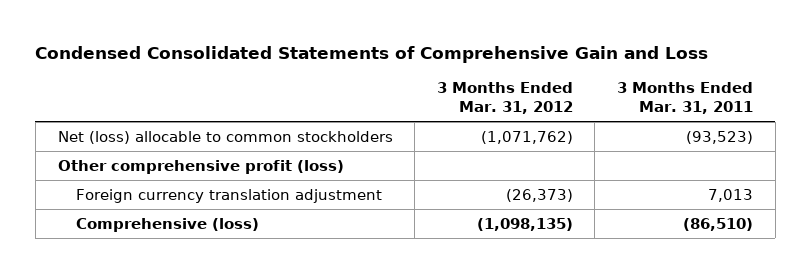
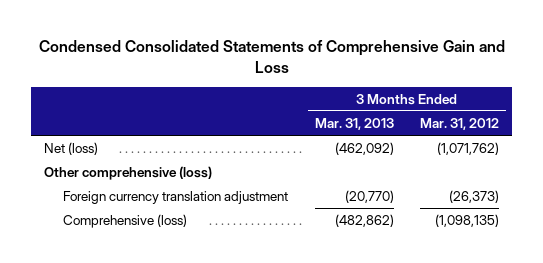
[617,82,754,115] 3 Months Ended Mar. 31, 2011 -> none
none -> [314,118,394,131] Mar. 31, 2013
[57,130,393,144] Net (loss) allocable to common stockholders -> [44,142,99,156] Net (loss)
[57,159,344,174] Other comprehensive profit (loss) -> [44,166,213,181] Other comprehensive (loss)

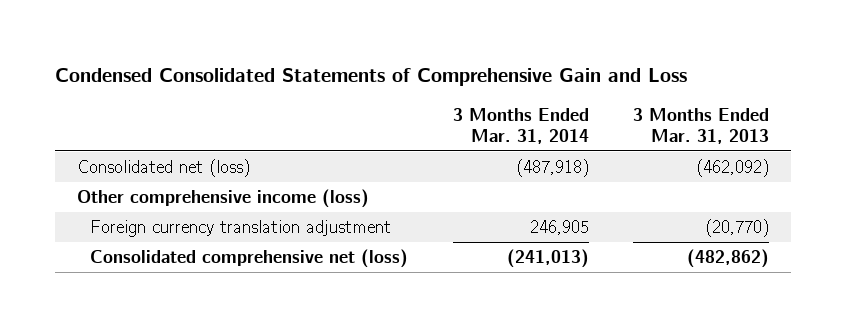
[420,118,500,131] Mar. 31, 2012 -> none
none -> [452,107,589,144] 3 Months Ended Mar. 31, 2014
[44,142,99,156] Net (loss) -> [77,159,251,178] Consolidated net (loss)
[44,166,213,181] Other comprehensive (loss) -> [77,189,370,209] Other comprehensive income (loss)
[63,214,188,229] Comprehensive (loss) -> [90,249,409,269] Consolidated comprehensive net (loss)

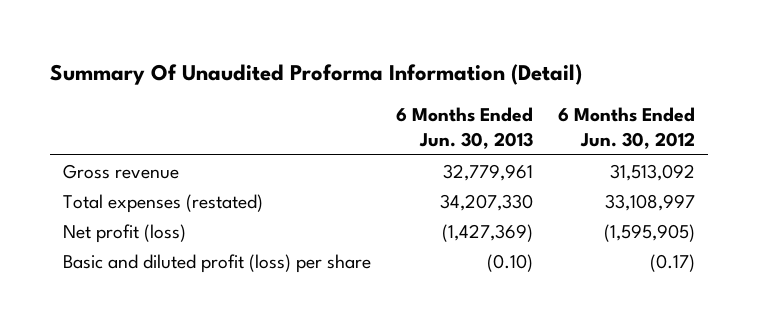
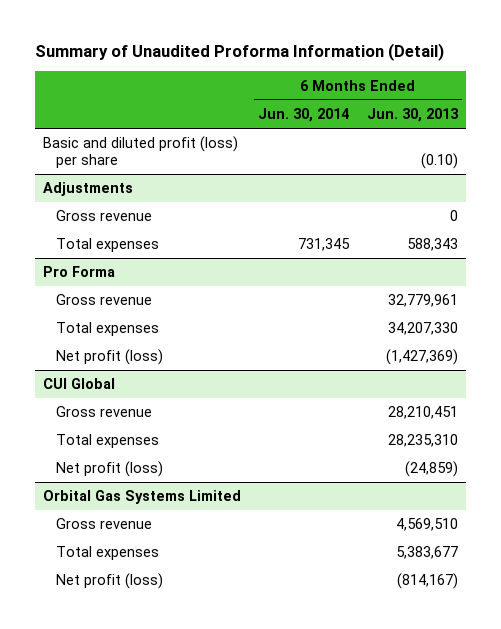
[50,64,583,86] Summary Of Unaudited Proforma Information (Detail) -> [34,42,444,61] Summary of Unaudited Proforma Information (Detail)
[558,107,696,149] 6 Months Ended Jun. 30, 2012 -> none
none -> [258,107,350,122] Jun. 30, 2014
[62,253,371,273] Basic and diluted profit (loss) per share -> [43,136,239,169] Basic and diluted profit (loss) per share
none -> [43,182,134,197] Adjustments
none -> [55,210,152,222] Gross revenue
none -> [55,238,159,253] Total expenses
none -> [43,266,116,278] Pro Forma
[62,193,263,213] Total expenses (restated) -> [55,322,159,337] Total expenses
none -> [43,378,116,390] CUI Global
none -> [55,406,152,418] Gross revenue
none -> [55,434,159,449] Total expenses
none -> [55,461,163,478] Net profit (loss)
none -> [43,490,242,505] Orbital Gas Systems Limited
none -> [55,518,152,530] Gross revenue
none -> [55,546,159,561] Total expenses
none -> [55,573,163,590] Net profit (loss)

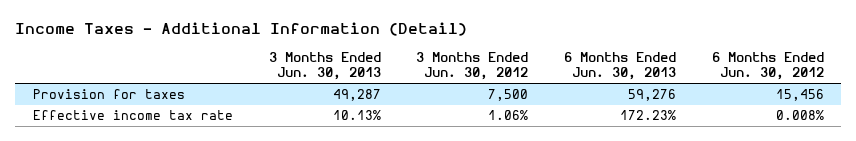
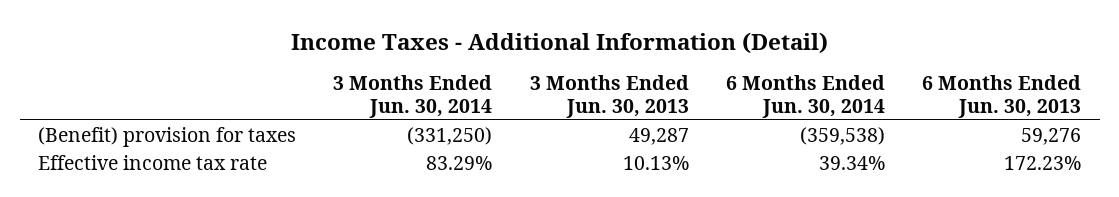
[416,52,529,81] 3 Months Ended Jun. 30, 2012 -> none
[711,52,824,81] 6 Months Ended Jun. 30, 2012 -> none
none -> [333,75,493,118] 3 Months Ended Jun. 30, 2014
none -> [725,75,885,118] 6 Months Ended Jun. 30, 2014
[32,89,185,100] Provision for taxes -> [38,127,297,148] (Benefit) provision for taxes

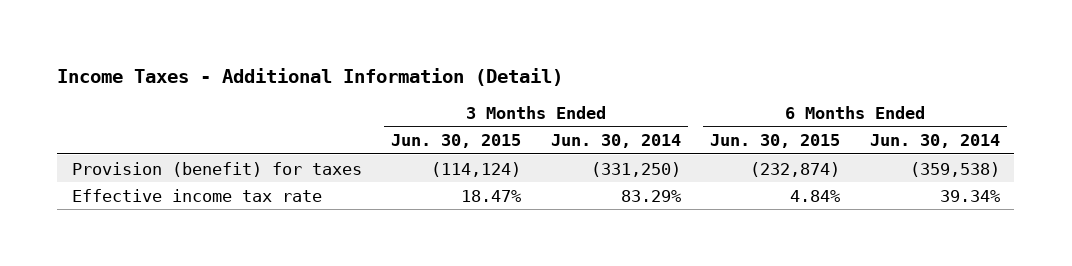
[529,75,689,118] 3 Months Ended Jun. 30, 2013 -> none
[922,75,1082,118] 6 Months Ended Jun. 30, 2013 -> none
none -> [391,134,522,149] Jun. 30, 2015
none -> [710,134,841,149] Jun. 30, 2015
[38,127,297,148] (Benefit) provision for taxes -> [71,161,362,177] Provision (benefit) for taxes

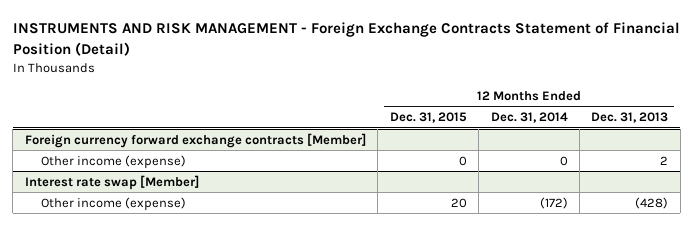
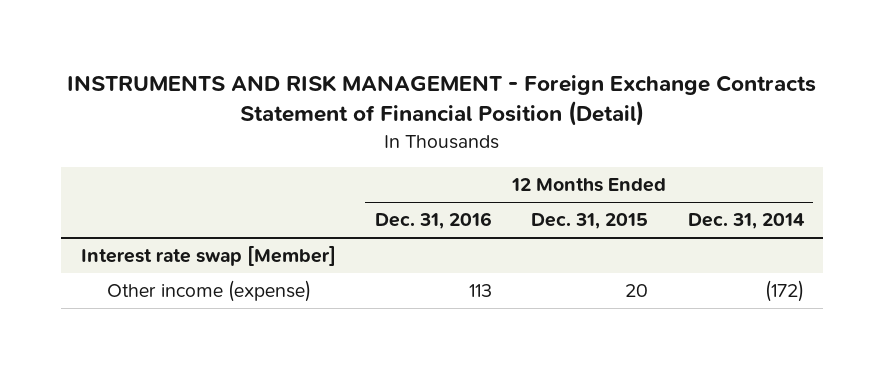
[591,112,669,124] Dec. 31, 2013 -> none
none -> [375,212,493,230] Dec. 31, 2016
[24,132,366,148] Foreign currency forward exchange contracts [Member] -> none
[40,154,186,169] Other income (expense) -> none

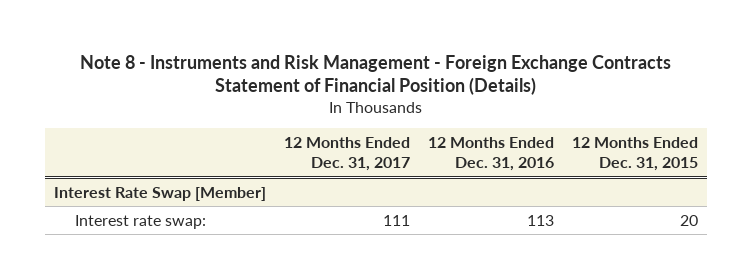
[67,75,817,127] INSTRUMENTS AND RISK MANAGEMENT - Foreign Exchange Contracts Statement of Financial Position (Detail) -> [80,54,672,96] Note 8 - Instruments and Risk Management - Foreign Exchange Contracts Statement of Financial Position (Details)
[687,213,805,230] Dec. 31, 2014 -> none
none -> [283,137,410,171] 12 Months Ended Dec. 31, 2017
[80,245,336,267] Interest rate swap [Member] -> [53,186,266,201] Interest Rate Swap [Member]
[107,280,312,303] Other income (expense) -> [75,214,207,229] Interest rate swap:

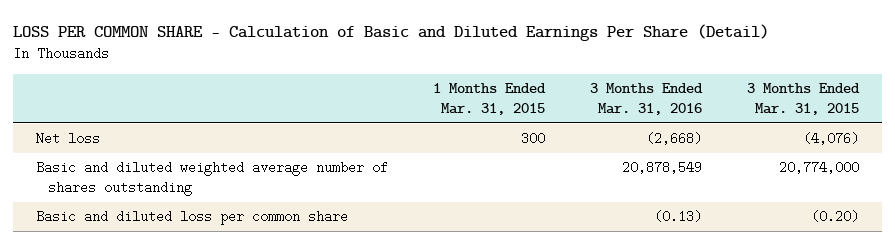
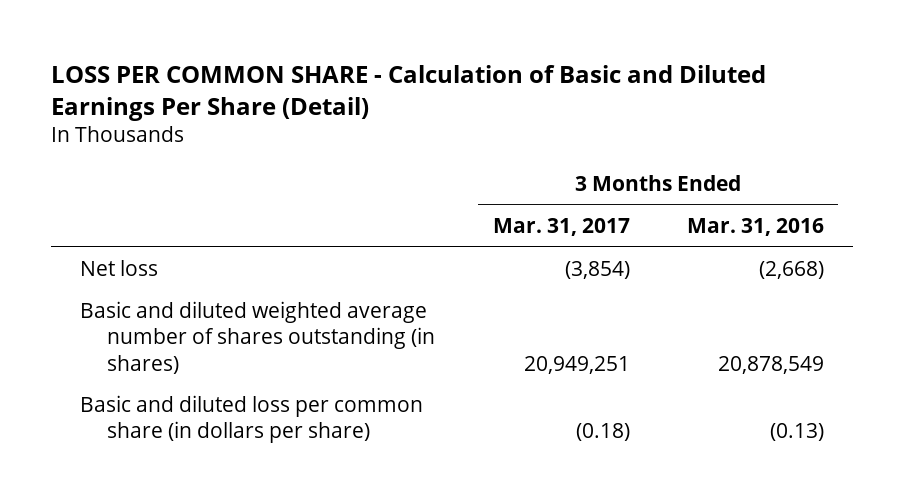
[432,83,546,115] 1 Months Ended Mar. 31, 2015 -> none
[747,83,861,115] 3 Months Ended Mar. 31, 2015 -> none
none -> [492,218,630,237] Mar. 31, 2017
[35,161,388,196] Basic and diluted weighted average number of shares outstanding -> [79,301,435,374] Basic and diluted weighted average number of shares outstanding (in shares)
[35,210,348,226] Basic and diluted loss per common share -> [79,395,423,444] Basic and diluted loss per common share (in dollars per share)

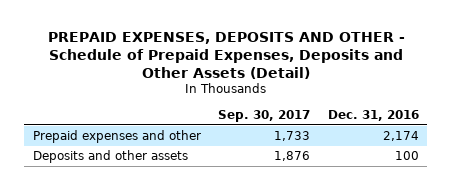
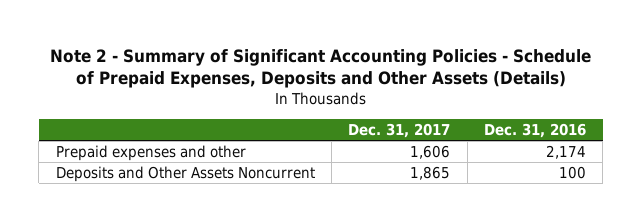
[47,31,405,79] PREPAID EXPENSES, DEPOSITS AND OTHER - Schedule of Prepaid Expenses, Deposits and Other Assets (Detail) -> [49,48,591,89] Note 2 - Summary of Significant Accounting Policies - Schedule of Prepaid Expenses, Deposits and Other Assets (Details)
[218,110,311,123] Sep. 30, 2017 -> none
none -> [348,122,451,138] Dec. 31, 2017
[32,150,188,164] Deposits and other assets -> [55,166,315,183] Deposits and Other Assets Noncurrent

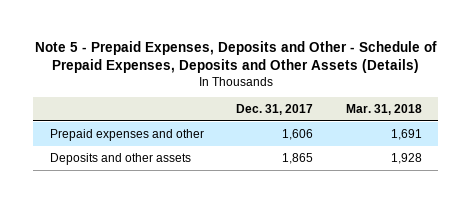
[49,48,591,89] Note 2 - Summary of Significant Accounting Policies - Schedule of Prepaid Expenses, Deposits and Other Assets (Details) -> [34,40,437,73] Note 5 - Prepaid Expenses, Deposits and Other - Schedule of Prepaid Expenses, Deposits and Other Assets (Details)
[483,122,586,138] Dec. 31, 2016 -> none
none -> [345,104,422,116] Mar. 31, 2018
[55,166,315,183] Deposits and Other Assets Noncurrent -> [49,152,191,165] Deposits and other assets

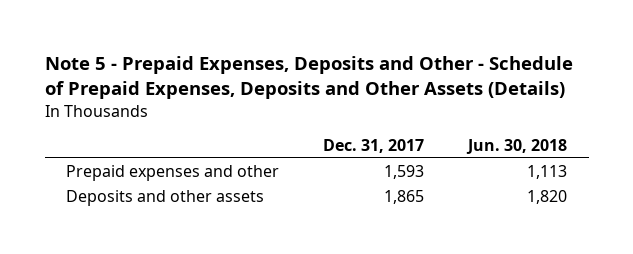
[345,104,422,116] Mar. 31, 2018 -> none
none -> [465,139,567,155] Jun. 30, 2018
[282,128,314,140] 1,606 -> [384,165,425,180] 1,593

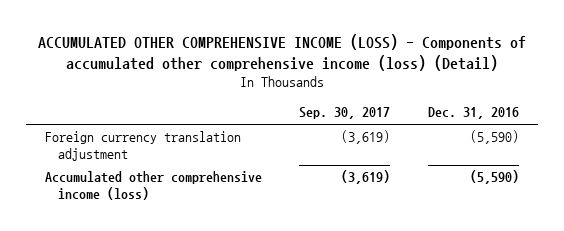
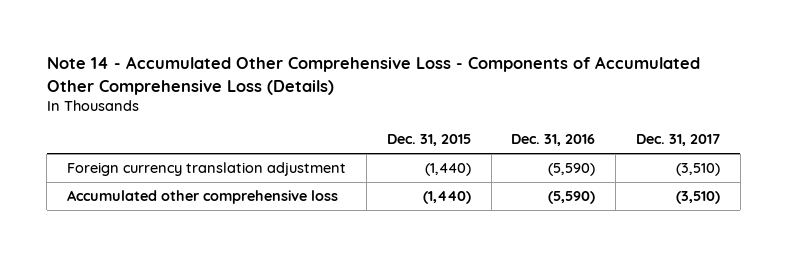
[37,33,526,72] ACCUMULATED OTHER COMPREHENSIVE INCOME (LOSS) - Components of accumulated other comprehensive income (loss) (Detail) -> [46,56,700,95] Note 14 - Accumulated Other Comprehensive Loss - Components of Accumulated Other Comprehensive Loss (Details)
[299,107,391,120] Sep. 30, 2017 -> none
none -> [386,134,471,147] Dec. 31, 2015
none -> [635,134,720,147] Dec. 31, 2017
[44,171,262,200] Accumulated other comprehensive income (loss) -> [67,190,339,205] Accumulated other comprehensive loss

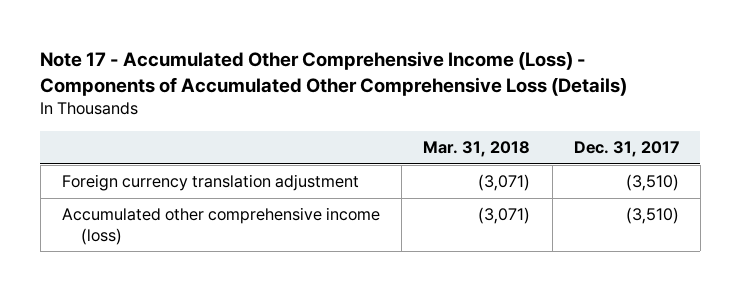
[46,56,700,95] Note 14 - Accumulated Other Comprehensive Loss - Components of Accumulated Other Comprehensive Loss (Details) -> [40,51,628,96] Note 17 - Accumulated Other Comprehensive Income (Loss) - Components of Accumulated Other Comprehensive Loss (Details)
[386,134,471,147] Dec. 31, 2015 -> none
[511,134,596,147] Dec. 31, 2016 -> none
none -> [423,141,531,158] Mar. 31, 2018
[67,190,339,205] Accumulated other comprehensive loss -> [62,207,381,245] Accumulated other comprehensive income (loss)

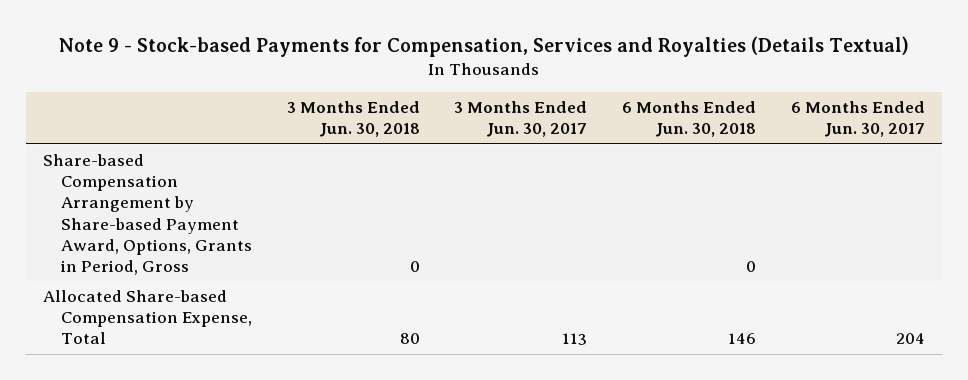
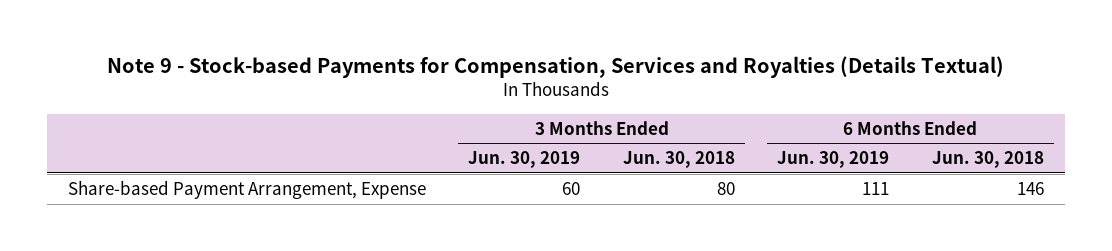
[454,101,588,138] 3 Months Ended Jun. 30, 2017 -> none
[790,101,925,138] 6 Months Ended Jun. 30, 2017 -> none
none -> [468,151,581,169] Jun. 30, 2019
none -> [777,151,890,169] Jun. 30, 2019
[43,154,252,275] Share-based Compensation Arrangement by Share-based Payment Award, Options, Grants in Period, Gross -> none
[43,290,252,345] Allocated Share-based Compensation Expense, Total -> [67,180,426,200] Share-based Payment Arrangement, Expense

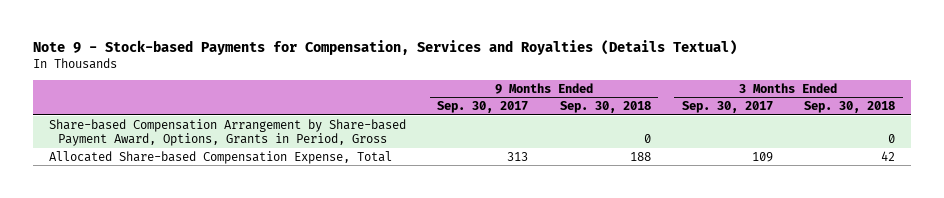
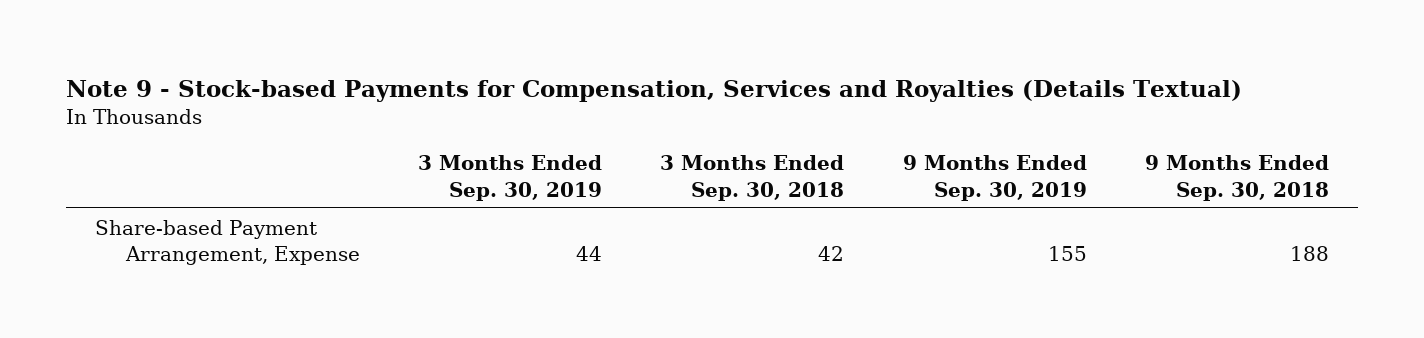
[437,101,529,114] Sep. 30, 2017 -> none
[681,101,773,114] Sep. 30, 2017 -> none
none -> [417,155,602,201] 3 Months Ended Sep. 30, 2019
none -> [902,155,1087,201] 9 Months Ended Sep. 30, 2019
[49,118,407,147] Share-based Compensation Arrangement by Share-based Payment Award, Options, Grants in Period, Gross -> none
[49,150,393,164] Allocated Share-based Compensation Expense, Total -> [95,219,360,266] Share-based Payment Arrangement, Expense

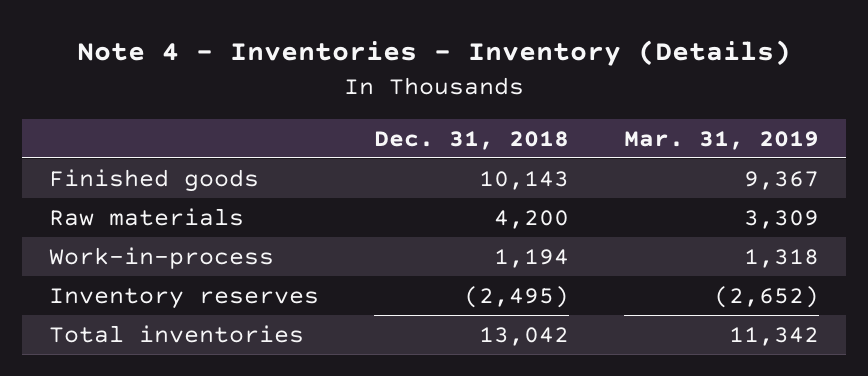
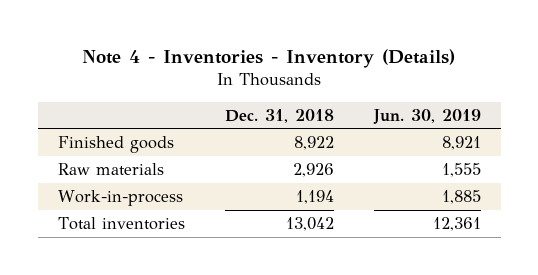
[623,130,819,150] Mar. 31, 2019 -> none
none -> [372,108,481,124] Jun. 30, 2019
[478,170,569,190] 10,143 -> [293,136,334,151] 8,922
[493,209,569,229] 4,200 -> [292,163,334,178] 2,926
[48,287,319,309] Inventory reserves -> none

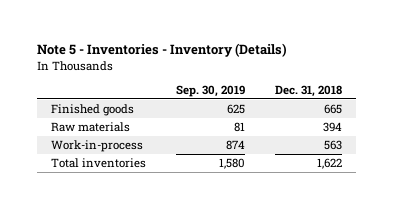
[82,49,456,69] Note 4 - Inventories - Inventory (Details) -> [36,43,287,58] Note 5 - Inventories - Inventory (Details)
[372,108,481,124] Jun. 30, 2019 -> none
none -> [175,85,245,98] Sep. 30, 2019
[293,136,334,151] 8,922 -> [323,104,342,115] 665
[292,163,334,178] 2,926 -> [322,122,342,133] 394
[295,190,334,205] 1,194 -> [323,140,342,151] 563
[285,217,334,232] 13,042 -> [316,158,342,170] 1,622

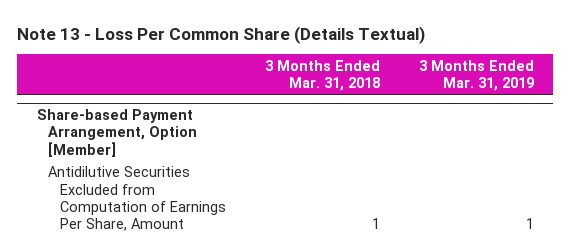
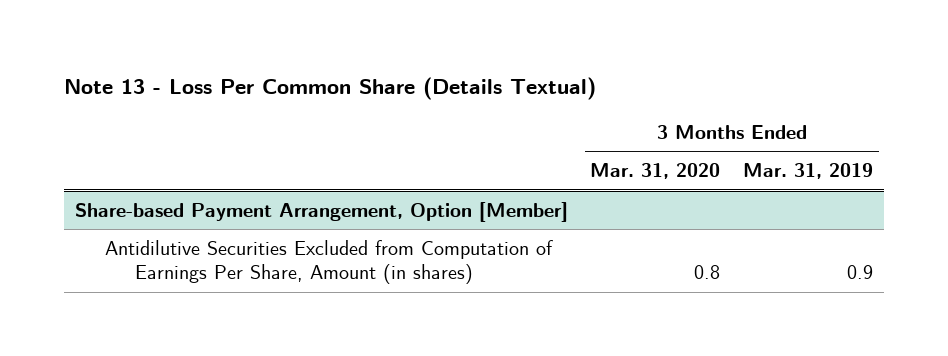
[264,59,380,92] 3 Months Ended Mar. 31, 2018 -> none
none -> [590,163,721,180] Mar. 31, 2020
[48,166,226,232] Antidilutive Securities Excluded from Computation of Earnings Per Share, Amount -> [105,239,554,285] Antidilutive Securities Excluded from Computation of Earnings Per Share, Amount (in shares)
[525,218,534,230] 1 -> [846,265,873,280] 0.9

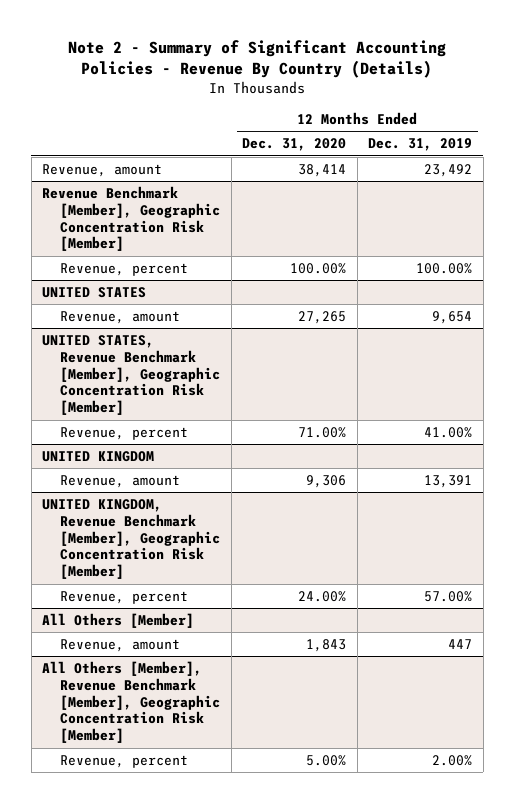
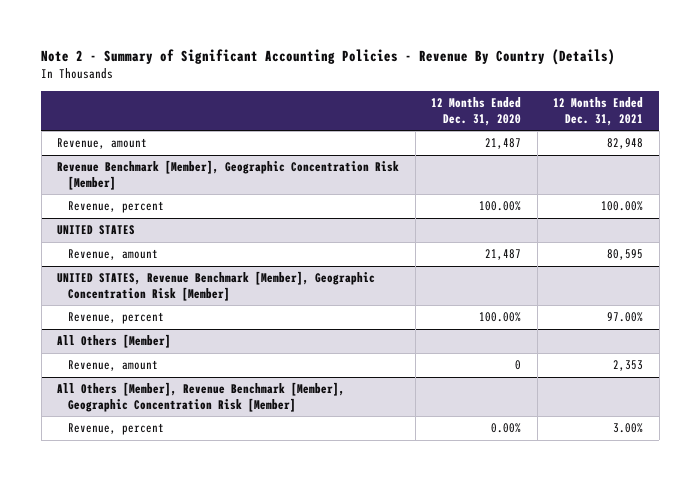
[368,138,473,152] Dec. 31, 2019 -> none
none -> [553,97,644,126] 12 Months Ended Dec. 31, 2021
[298,164,347,178] 38,414 -> [485,138,522,150] 21,487
[298,311,347,325] 27,265 -> [485,249,522,261] 21,487
[42,451,155,463] UNITED KINGDOM -> none
[60,475,181,489] Revenue, amount -> none
[42,499,221,580] UNITED KINGDOM, Revenue Benchmark [Member], Geographic Concentration Risk [Member] -> none
[60,591,189,605] Revenue, percent -> none
[298,427,347,439] 71.00% -> [479,312,522,323] 100.00%
[306,639,347,653] 1,843 -> [515,360,522,371] 0
[306,755,347,767] 5.00% -> [491,423,522,434] 0.00%

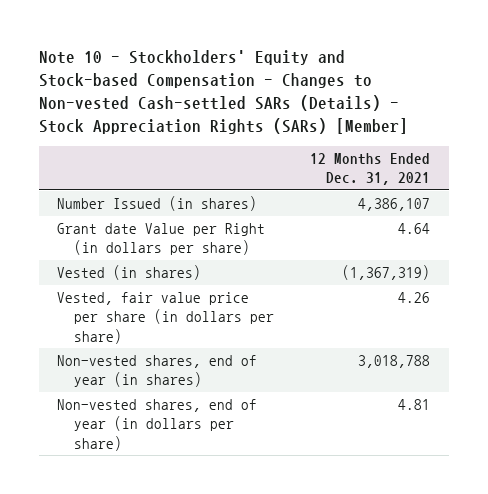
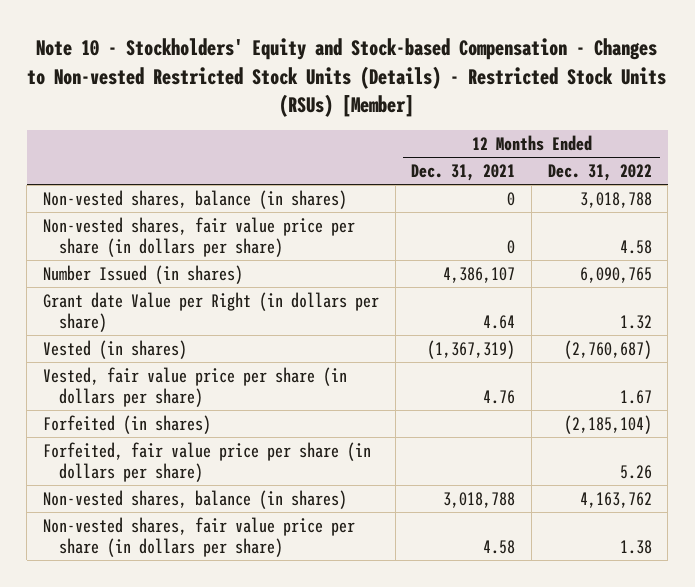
[38,49,408,134] Note 10 - Stockholders' Equity and Stock-based Compensation - Changes to Non-vested Cash-settled SARs (Details) - Stock Appreciation Rights (SARs) [Member] -> [27,38,667,117] Note 10 - Stockholders' Equity and Stock-based Compensation - Changes to Non-vested Restricted Stock Units (Details) - Restricted Stock Units (RSUs) [Member]
none -> [547,164,652,182] Dec. 31, 2022
none -> [43,189,348,209] Non-vested shares, balance (in shares)
none -> [43,216,356,258] Non-vested shares, fair value price per share (in dollars per share)
[398,292,431,304] 4.26 -> [483,390,516,405] 4.76
none -> [43,414,212,434] Forfeited (in shares)
none -> [43,441,372,483] Forfeited, fair value price per share (in dollars per share)
[57,355,258,388] Non-vested shares, end of year (in shares) -> [43,489,348,509] Non-vested shares, balance (in shares)
[57,399,258,451] Non-vested shares, end of year (in dollars per share) -> [43,516,356,558] Non-vested shares, fair value price per share (in dollars per share)
[398,399,431,411] 4.81 -> [483,540,516,555] 4.58

